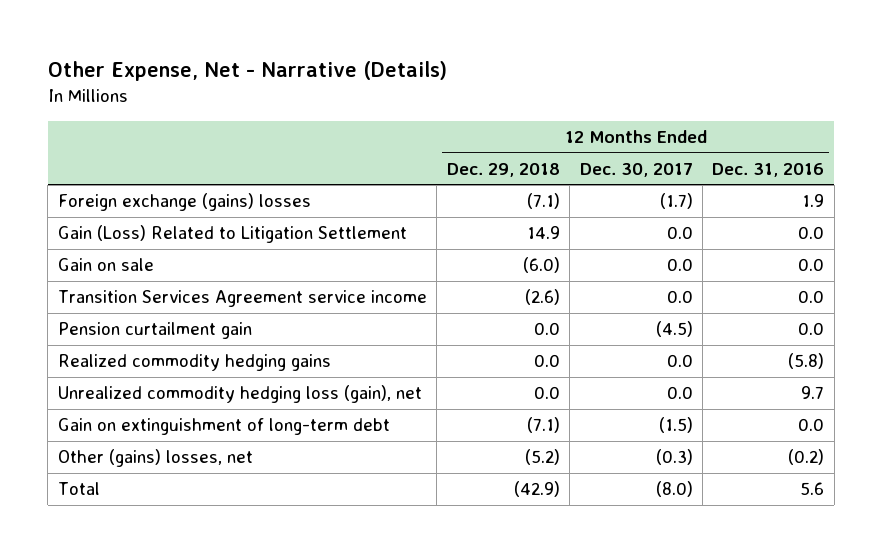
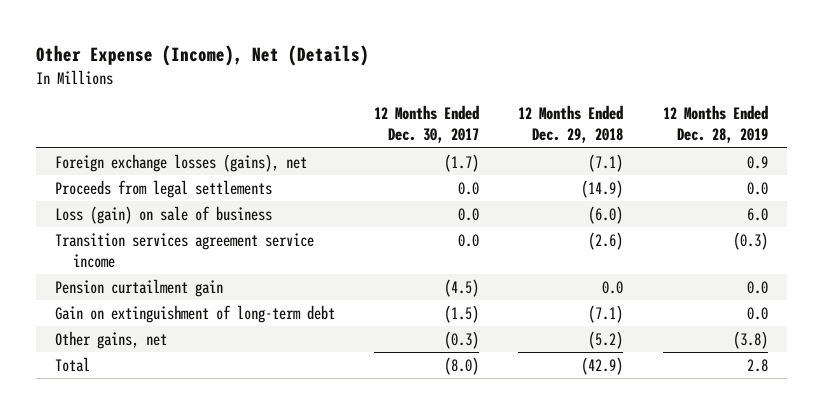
[47,60,447,81] Other Expense, Net - Narrative (Details) -> [35,45,369,67] Other Expense (Income), Net (Details)
[712,162,825,177] Dec. 31, 2016 -> none
none -> [662,105,768,144] 12 Months Ended Dec. 28, 2019
[57,225,407,244] Gain (Loss) Related to Litigation Settlement -> none
[57,193,311,212] Foreign exchange (gains) losses -> [55,153,308,172] Foreign exchange losses (gains), net
none -> [55,179,273,198] Proceeds from legal settlements
[57,258,154,272] Gain on sale -> [55,205,273,224] Loss (gain) on sale of business
[57,290,427,308] Transition Services Agreement service income -> [55,232,315,269] Transition services agreement service income
[57,354,331,372] Realized commodity hedging gains -> none
[57,385,422,404] Unrealized commodity hedging loss (gain), net -> none
[57,449,253,468] Other (gains) losses, net -> [55,330,168,349] Other gains, net

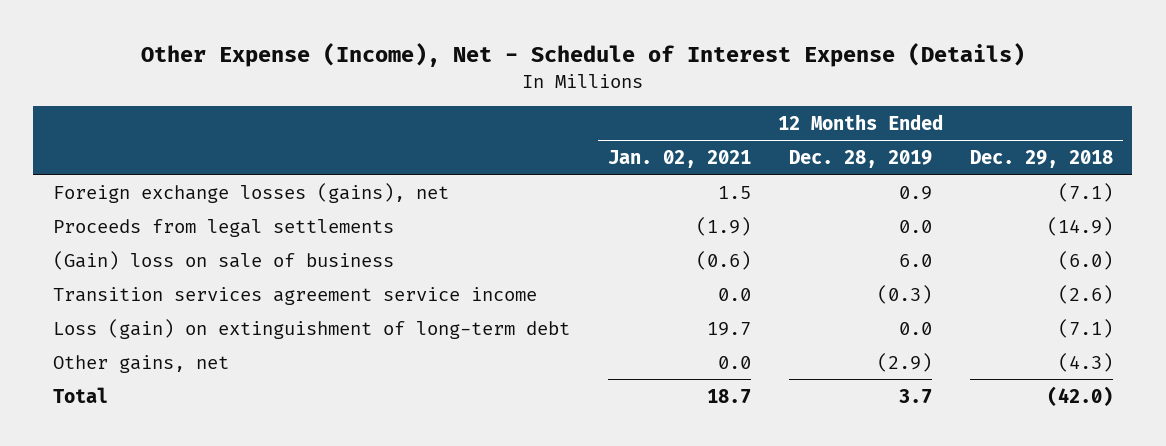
[35,45,369,67] Other Expense (Income), Net (Details) -> [140,43,1025,68] Other Expense (Income), Net - Schedule of Interest Expense (Details)
[374,105,480,144] 12 Months Ended Dec. 30, 2017 -> none
none -> [607,149,751,168] Jan. 02, 2021
[55,205,273,224] Loss (gain) on sale of business -> [52,250,394,270] (Gain) loss on sale of business
[55,278,224,297] Pension curtailment gain -> none
[55,304,336,323] Gain on extinguishment of long-term debt -> [52,318,570,339] Loss (gain) on extinguishment of long-term debt
[588,330,624,349] (5.2) -> [1058,352,1114,372] (4.3)
[732,330,768,349] (3.8) -> [877,352,933,372] (2.9)
[581,356,624,375] (42.9) -> [1047,385,1114,406] (42.0)
[746,358,768,372] 2.8 -> [899,388,933,404] 3.7

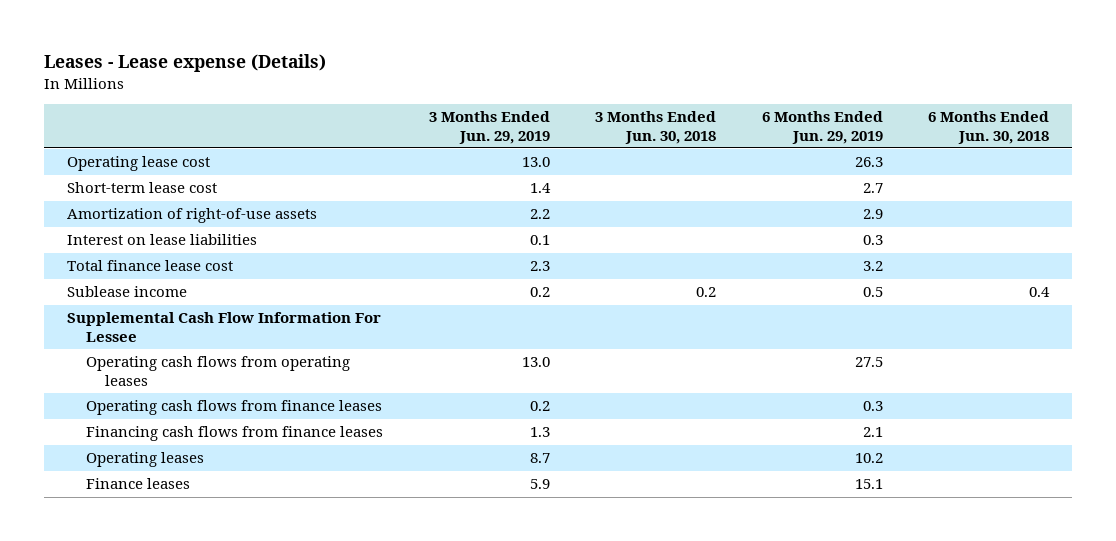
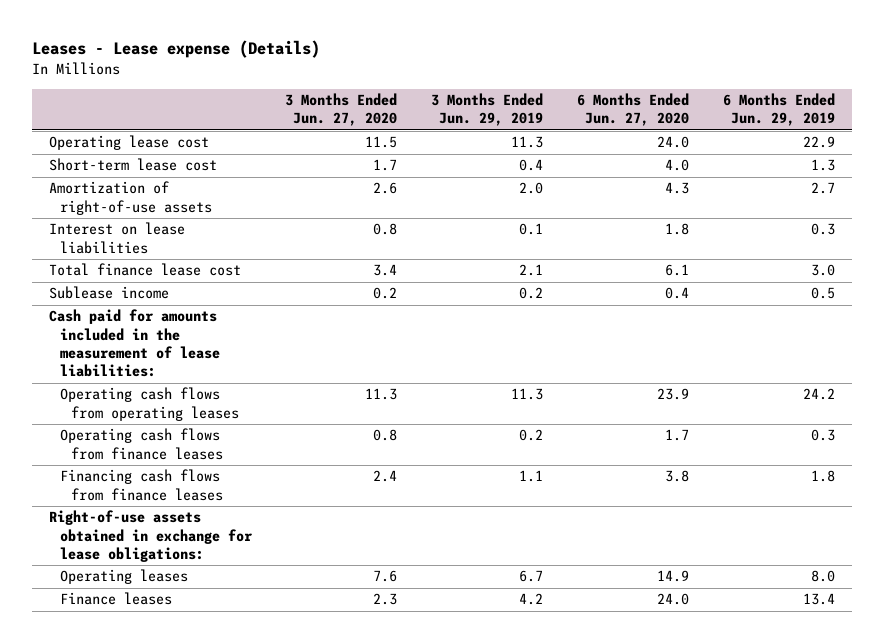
[595,110,717,144] 3 Months Ended Jun. 30, 2018 -> none
[928,110,1050,144] 6 Months Ended Jun. 30, 2018 -> none
none -> [285,92,398,127] 3 Months Ended Jun. 27, 2020
none -> [577,92,690,127] 6 Months Ended Jun. 27, 2020
[521,157,550,168] 13.0 -> [511,136,544,149] 11.3
[854,157,883,168] 26.3 -> [803,136,836,149] 22.9
[529,183,551,194] 1.4 -> [519,159,544,172] 0.4
[862,183,883,194] 2.7 -> [811,159,836,172] 1.3
[529,209,550,220] 2.2 -> [519,182,544,195] 2.0
[862,209,883,220] 2.9 -> [811,182,836,195] 2.7
[529,261,550,272] 2.3 -> [519,264,544,277] 2.1
[862,261,883,272] 3.2 -> [811,264,836,277] 3.0
[67,312,382,342] Supplemental Cash Flow Information For Lessee -> none
none -> [48,309,220,378] Cash paid for amounts included in the measurement of lease liabilities:
[521,357,550,368] 13.0 -> [511,388,544,401] 11.3
[854,357,883,368] 27.5 -> [803,388,836,401] 24.2
[529,427,550,438] 1.3 -> [519,470,544,483] 1.1
[862,427,883,438] 2.1 -> [811,470,836,483] 1.8
none -> [48,510,253,563] Right-of-use assets obtained in exchange for lease obligations:
[529,453,550,464] 8.7 -> [519,570,544,583] 6.7
[854,453,883,464] 10.2 -> [811,570,836,583] 8.0
[529,479,550,490] 5.9 -> [519,593,544,606] 4.2
[854,479,883,490] 15.1 -> [803,593,836,606] 13.4

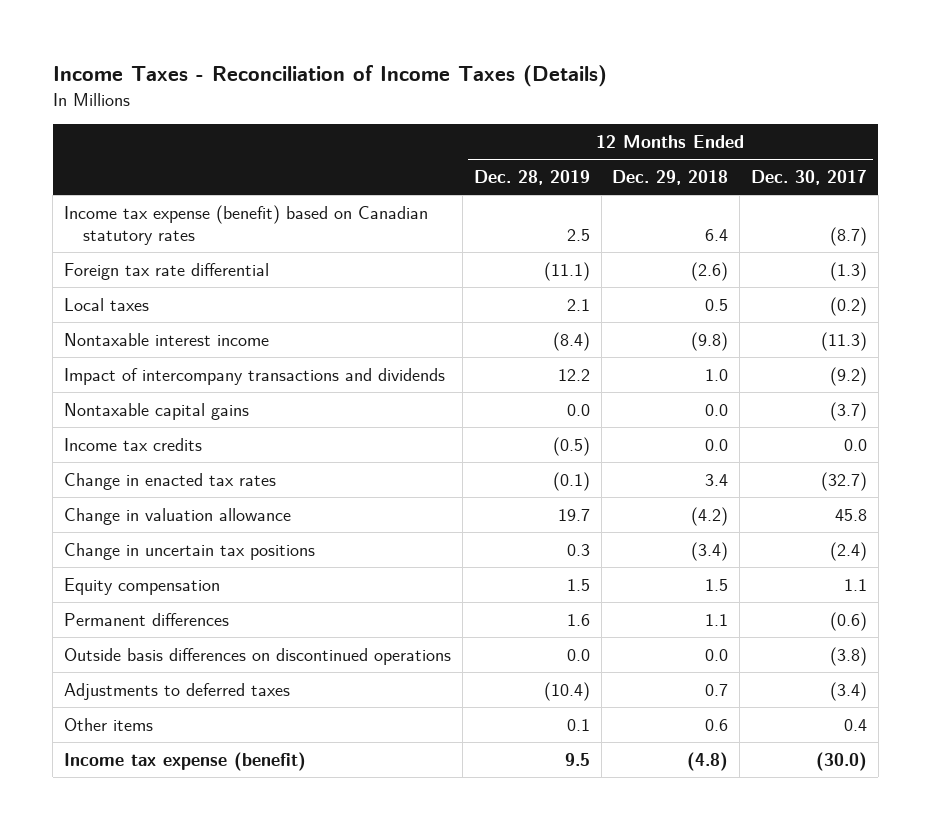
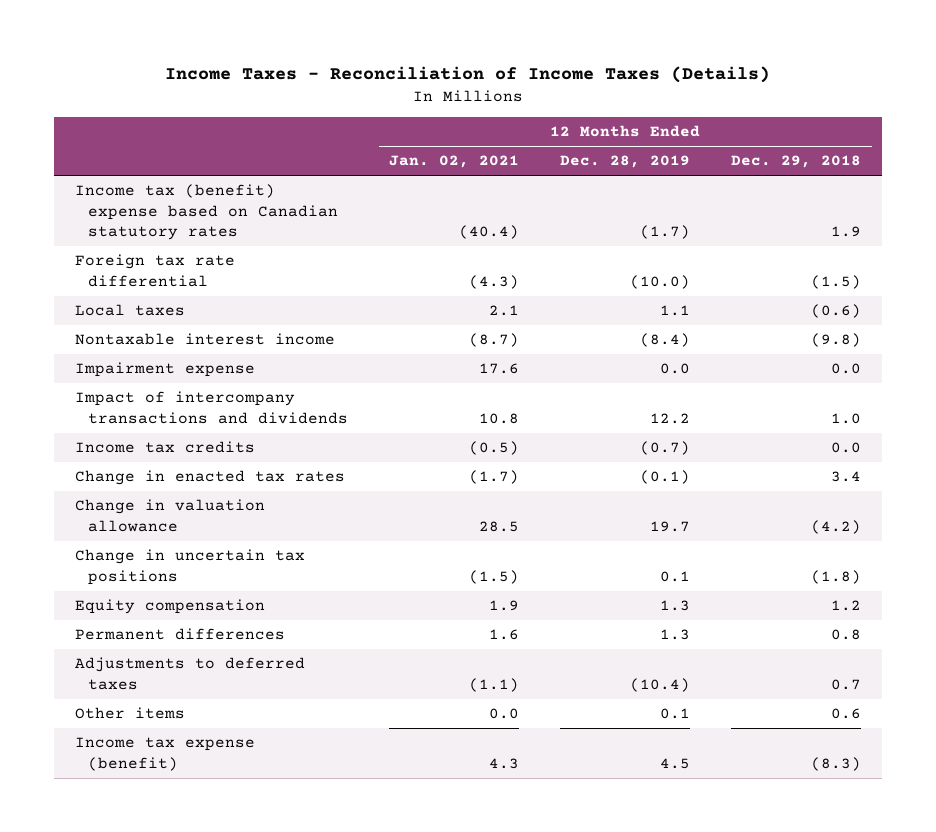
[751,170,868,186] Dec. 30, 2017 -> none
none -> [389,155,520,169] Jan. 02, 2021
[64,204,429,246] Income tax expense (benefit) based on Canadian statutory rates -> [74,184,339,241] Income tax (benefit) expense based on Canadian statutory rates
[566,229,590,242] 2.5 -> [640,225,691,240] (1.7)
[705,229,729,242] 6.4 -> [831,226,862,238] 1.9
[543,261,590,281] (11.1) -> [630,274,691,289] (10.0)
[691,261,729,281] (2.6) -> [811,274,862,289] (1.5)
[566,298,590,311] 2.1 -> [660,305,691,317] 1.1
[705,298,729,311] 0.5 -> [811,304,862,319] (0.6)
none -> [74,362,255,378] Impairment expense
[64,402,250,420] Nontaxable capital gains -> none
[552,436,590,456] (0.5) -> [640,441,691,456] (0.7)
[64,647,452,665] Outside basis differences on discontinued operations -> none
[566,543,590,556] 0.3 -> [660,570,691,582] 0.1
[691,541,729,561] (3.4) -> [811,569,862,584] (1.8)
[566,578,590,591] 1.5 -> [660,600,691,612] 1.3
[705,578,729,591] 1.5 -> [831,600,862,612] 1.2
[566,613,590,626] 1.6 -> [660,629,691,641] 1.3
[705,613,729,626] 1.1 -> [831,629,862,641] 0.8
[564,752,590,766] 9.5 -> [660,757,691,769] 4.5
[687,751,729,771] (4.8) -> [811,756,862,771] (8.3)

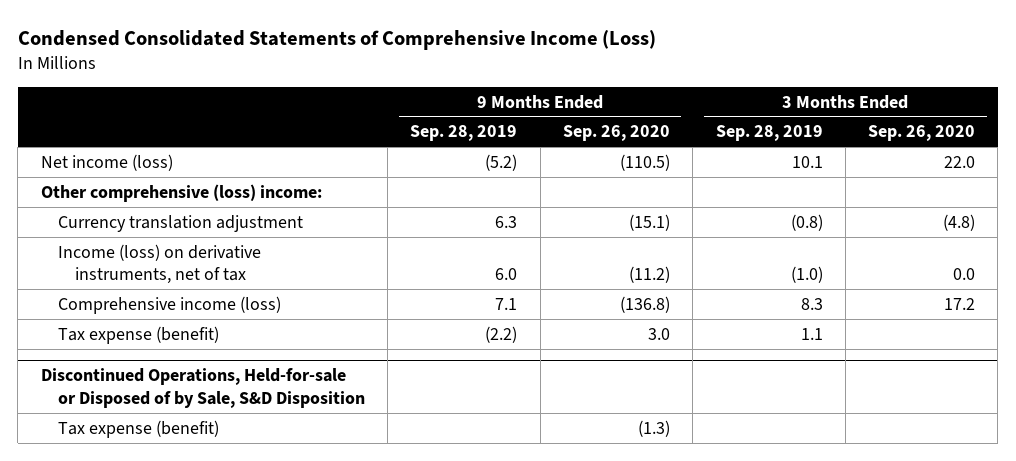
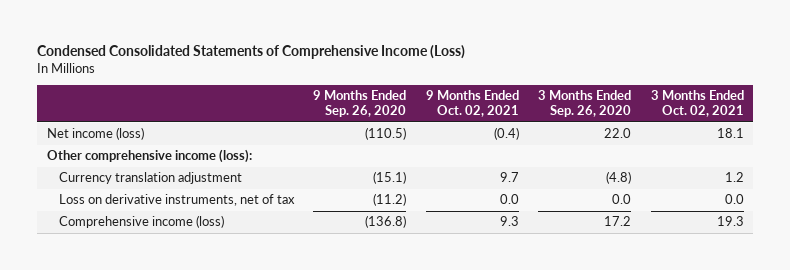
[410,125,518,142] Sep. 28, 2019 -> none
[715,125,823,142] Sep. 28, 2019 -> none
none -> [425,90,519,118] 9 Months Ended Oct. 02, 2021
none -> [650,90,744,118] 3 Months Ended Oct. 02, 2021
[40,183,322,202] Other comprehensive (loss) income: -> [46,149,252,164] Other comprehensive income (loss):
[57,243,261,285] Income (loss) on derivative instruments, net of tax -> [58,194,295,207] Loss on derivative instruments, net of tax
[57,325,219,344] Tax expense (benefit) -> none
[40,367,365,408] Discontinued Operations, Held-for-sale or Disposed of by Sale, S&D Disposition -> none
[57,419,219,438] Tax expense (benefit) -> none

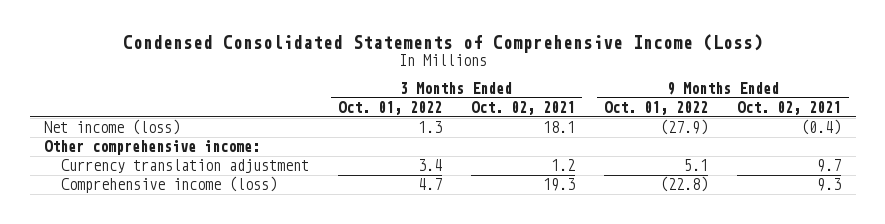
[313,90,407,118] 9 Months Ended Sep. 26, 2020 -> none
[538,90,632,118] 3 Months Ended Sep. 26, 2020 -> none
none -> [337,100,442,115] Oct. 01, 2022
none -> [604,100,709,115] Oct. 01, 2022
[46,149,252,164] Other comprehensive income (loss): -> [44,140,261,156] Other comprehensive income:
[58,194,295,207] Loss on derivative instruments, net of tax -> none

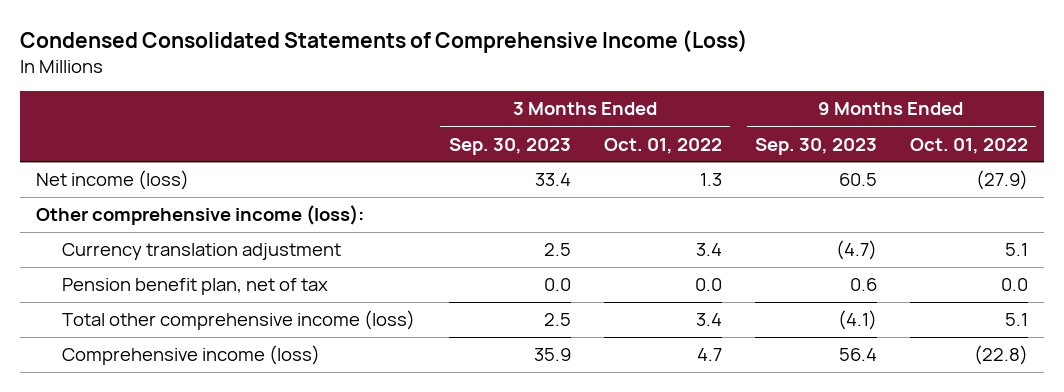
[471,100,576,115] Oct. 02, 2021 -> none
[737,100,842,115] Oct. 02, 2021 -> none
none -> [448,137,571,155] Sep. 30, 2023
none -> [754,137,877,155] Sep. 30, 2023
[44,140,261,156] Other comprehensive income: -> [36,205,365,226] Other comprehensive income (loss):
none -> [62,278,329,296] Pension benefit plan, net of tax
none -> [62,310,416,331] Total other comprehensive income (loss)

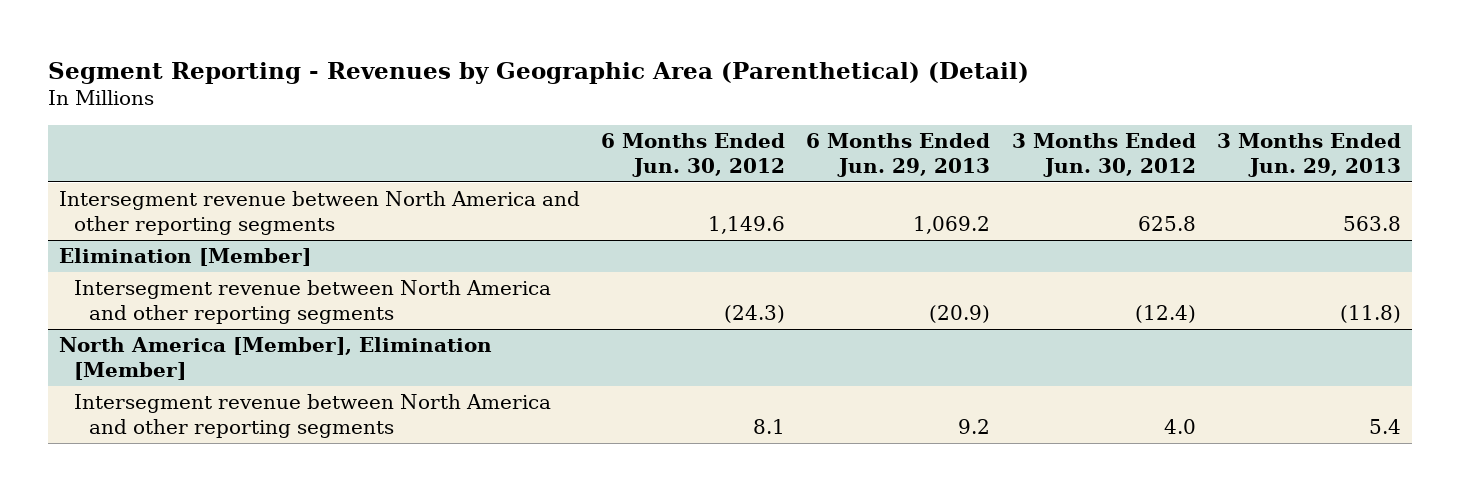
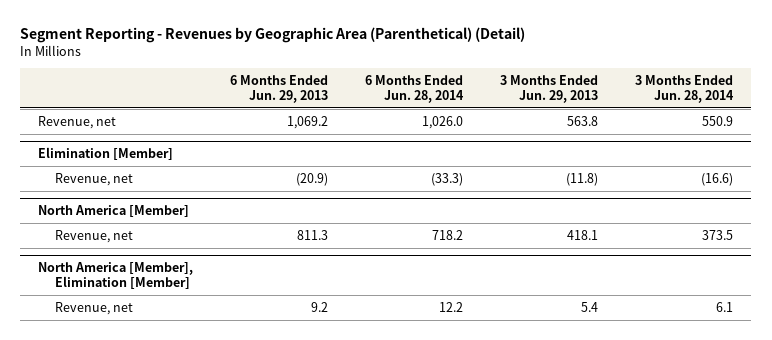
[601,132,786,178] 6 Months Ended Jun. 30, 2012 -> none
[1011,132,1196,178] 3 Months Ended Jun. 30, 2012 -> none
none -> [365,75,465,104] 6 Months Ended Jun. 28, 2014
none -> [635,75,735,104] 3 Months Ended Jun. 28, 2014
[58,191,580,236] Intersegment revenue between North America and other reporting segments -> [38,115,117,129] Revenue, net
[73,280,551,325] Intersegment revenue between North America and other reporting segments -> [54,172,133,186] Revenue, net
none -> [38,205,190,218] North America [Member]
none -> [54,229,133,243] Revenue, net
[73,394,551,439] Intersegment revenue between North America and other reporting segments -> [54,301,133,315] Revenue, net

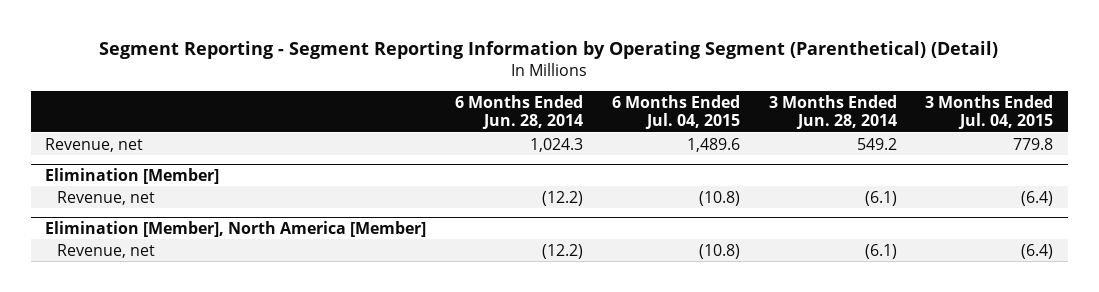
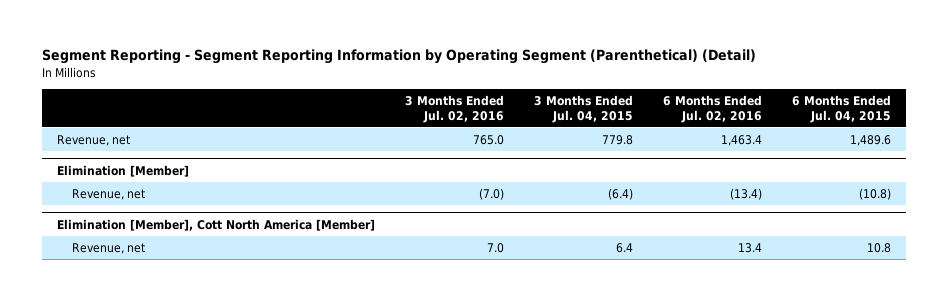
[455,94,584,130] 6 Months Ended Jun. 28, 2014 -> none
[768,94,897,130] 3 Months Ended Jun. 28, 2014 -> none
none -> [404,94,504,123] 3 Months Ended Jul. 02, 2016
none -> [662,94,762,123] 6 Months Ended Jul. 02, 2016
[45,220,427,237] Elimination [Member], North America [Member] -> [56,218,375,231] Elimination [Member], Cott North America [Member]
[698,243,740,259] (10.8) -> [866,243,891,254] 10.8
[1021,243,1054,259] (6.4) -> [615,243,633,254] 6.4

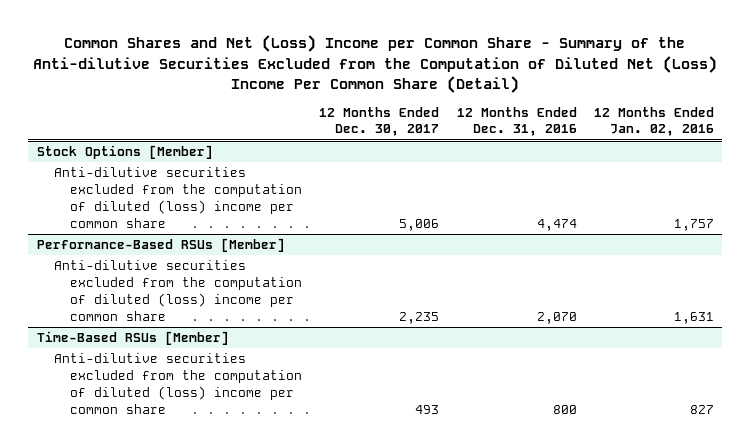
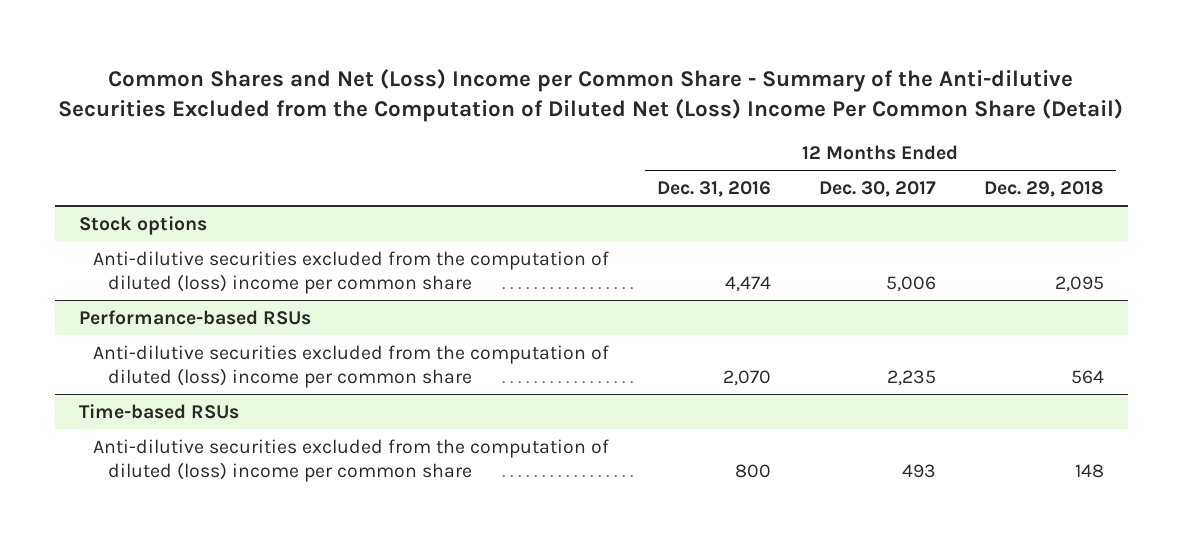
[593,106,714,137] 12 Months Ended Jan. 02, 2016 -> none
none -> [983,181,1104,198] Dec. 29, 2018
[36,145,213,160] Stock Options [Member] -> [78,215,207,235] Stock options
[36,238,285,253] Performance-Based RSUs [Member] -> [78,309,311,325] Performance-based RSUs
[36,331,229,346] Time-Based RSUs [Member] -> [78,403,239,419] Time-based RSUs

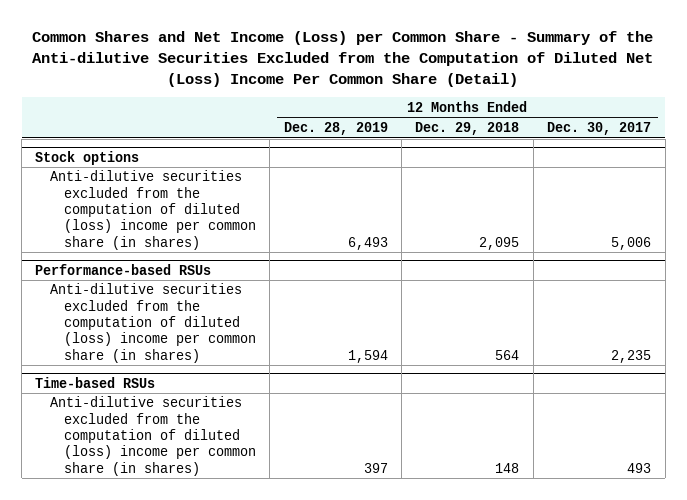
[58,68,1124,123] Common Shares and Net (Loss) Income per Common Share - Summary of the Anti-dilutive Securities Excluded from the Computation of Diluted Net (Loss) Income Per Common Share (Detail) -> [32,31,654,88] Common Shares and Net Income (Loss) per Common Share - Summary of the Anti-dilutive Securities Excluded from the Computation of Diluted Net (Loss) Income Per Common Share (Detail)
[657,181,772,198] Dec. 31, 2016 -> none
none -> [283,122,388,136] Dec. 28, 2019
[93,250,610,294] Anti-dilutive securities excluded from the computation of diluted (loss) income per common share -> [49,170,256,250] Anti-dilutive securities excluded from the computation of diluted (loss) income per common share (in shares)
[93,344,610,388] Anti-dilutive securities excluded from the computation of diluted (loss) income per common share -> [49,283,256,363] Anti-dilutive securities excluded from the computation of diluted (loss) income per common share (in shares)
[93,438,610,482] Anti-dilutive securities excluded from the computation of diluted (loss) income per common share -> [49,396,256,476] Anti-dilutive securities excluded from the computation of diluted (loss) income per common share (in shares)

